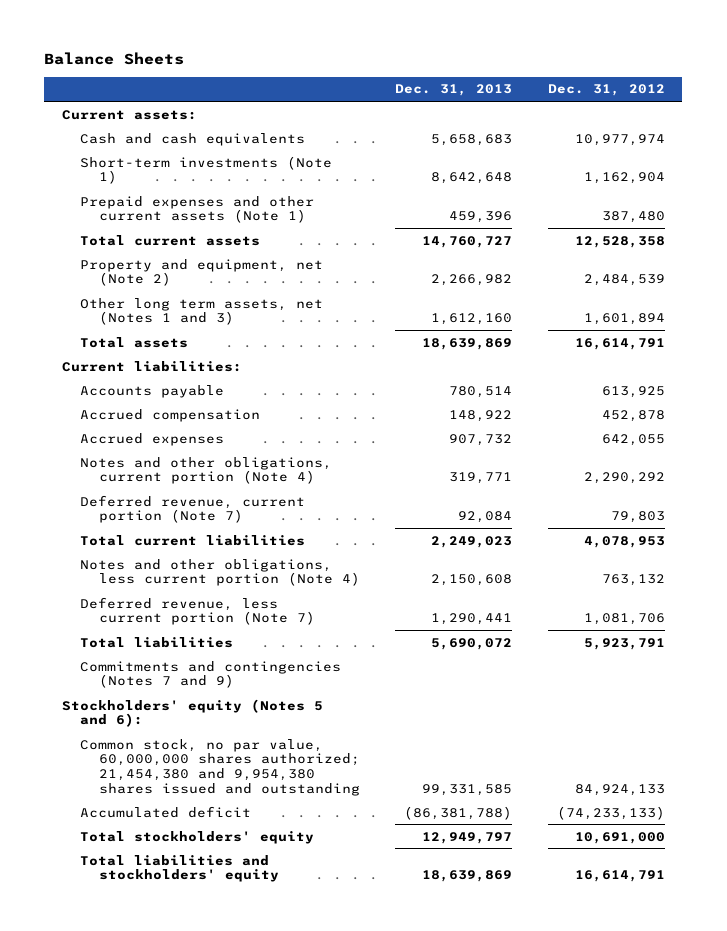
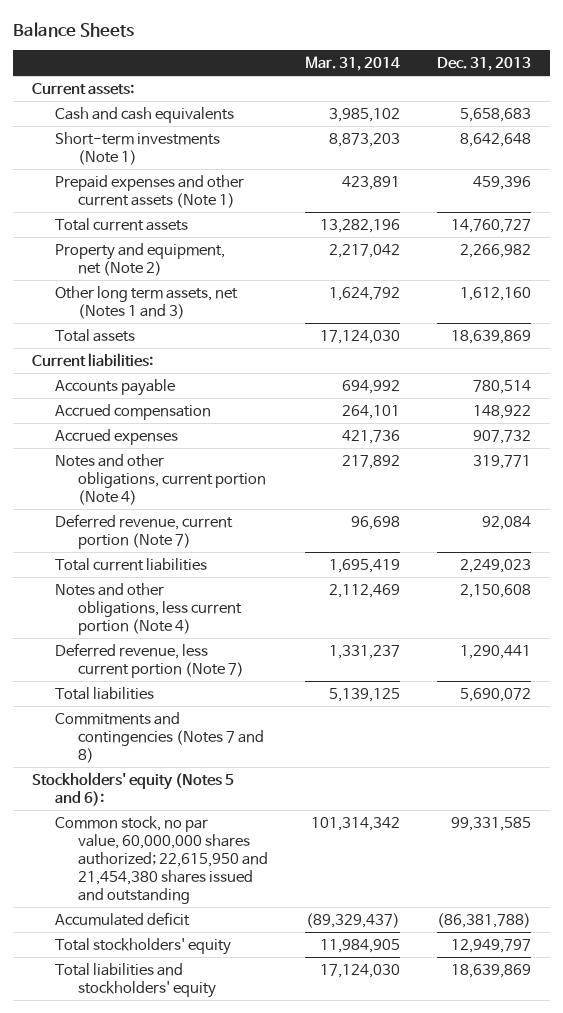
[547,84,665,97] Dec. 31, 2012 -> none
none -> [305,56,401,72] Mar. 31, 2014
[80,660,342,689] Commitments and contingencies (Notes 7 and 9) -> [54,711,264,763] Commitments and contingencies (Notes 7 and 8)
[80,738,360,796] Common stock, no par value, 60,000,000 shares authorized; 21,454,380 and 9,954,380 shares issued and outstanding -> [54,815,268,905] Common stock, no par value, 60,000,000 shares authorized; 22,615,950 and 21,454,380 shares issued and outstanding

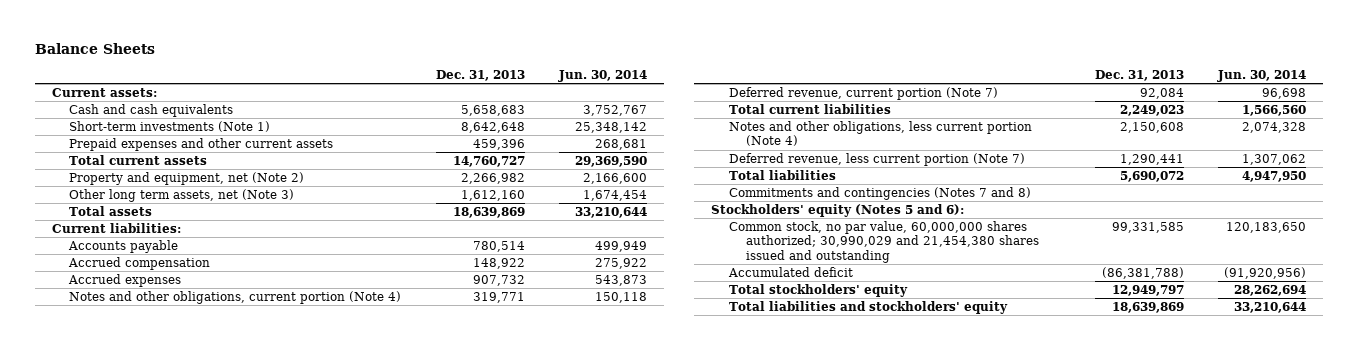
[305,56,401,72] Mar. 31, 2014 -> none
none -> [557,69,647,82] Jun. 30, 2014
[54,174,244,208] Prepaid expenses and other current assets (Note 1) -> [69,138,334,152] Prepaid expenses and other current assets
[54,285,238,319] Other long term assets, net (Notes 1 and 3) -> [69,189,295,203] Other long term assets, net (Note 3)
[54,815,268,905] Common stock, no par value, 60,000,000 shares authorized; 22,615,950 and 21,454,380 shares issued and outstanding -> [728,221,1039,263] Common stock, no par value, 60,000,000 shares authorized; 30,990,029 and 21,454,380 shares issued and outstanding

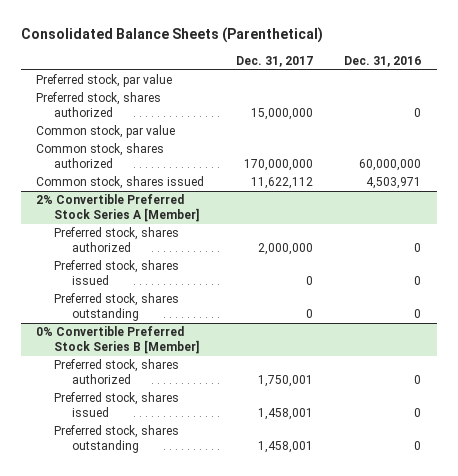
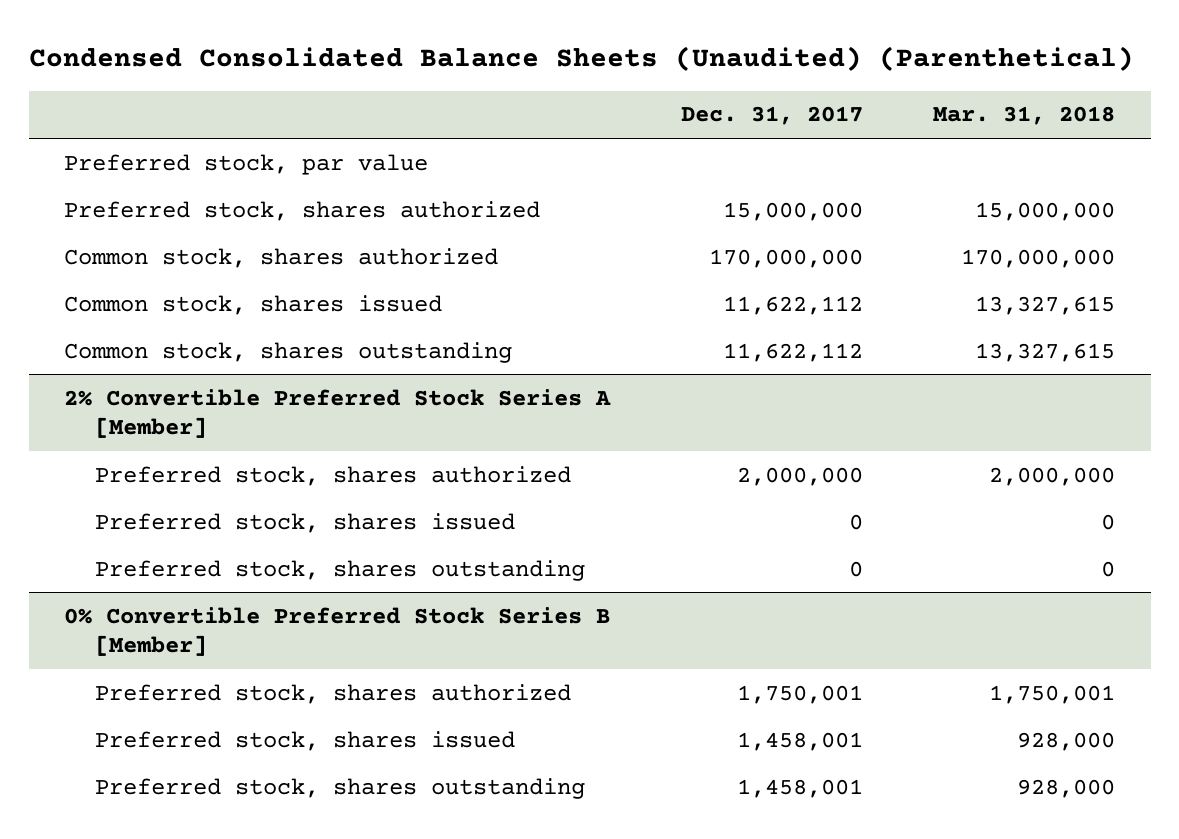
[20,27,323,44] Consolidated Balance Sheets (Parenthetical) -> [28,46,1134,72] Condensed Consolidated Balance Sheets (Unaudited) (Parenthetical)
[344,55,422,67] Dec. 31, 2016 -> none
none -> [933,106,1116,126] Mar. 31, 2018
[36,125,176,139] Common stock, par value -> none
none -> [64,341,513,363] Common stock, shares outstanding

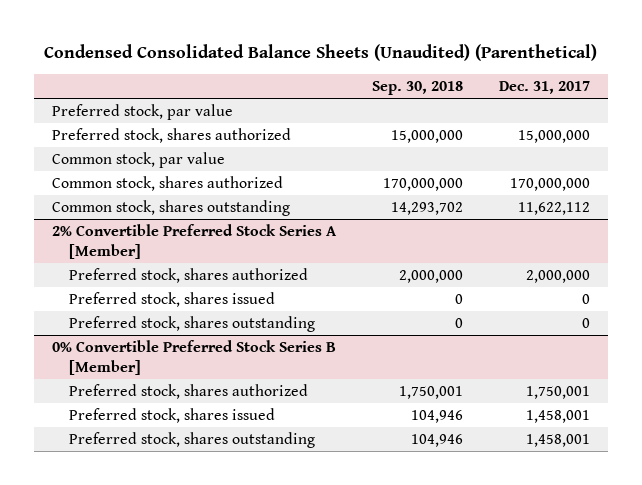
[933,106,1116,126] Mar. 31, 2018 -> none
none -> [371,80,463,95] Sep. 30, 2018
none -> [51,151,225,168] Common stock, par value
[64,294,443,315] Common stock, shares issued -> none

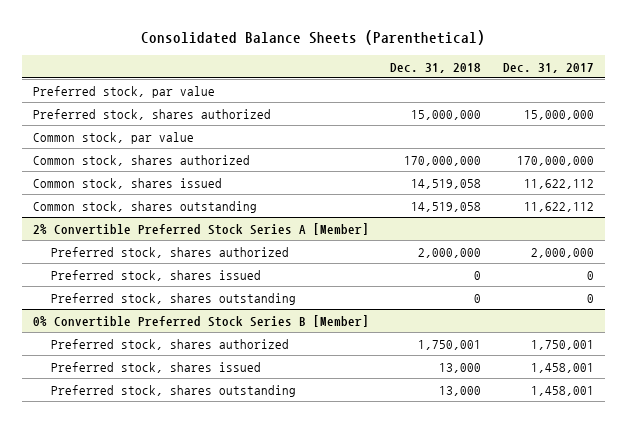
[43,44,597,62] Condensed Consolidated Balance Sheets (Unaudited) (Parenthetical) -> [141,29,486,45] Consolidated Balance Sheets (Parenthetical)
[371,80,463,95] Sep. 30, 2018 -> none
none -> [390,62,482,73] Dec. 31, 2018
none -> [32,177,222,189] Common stock, shares issued

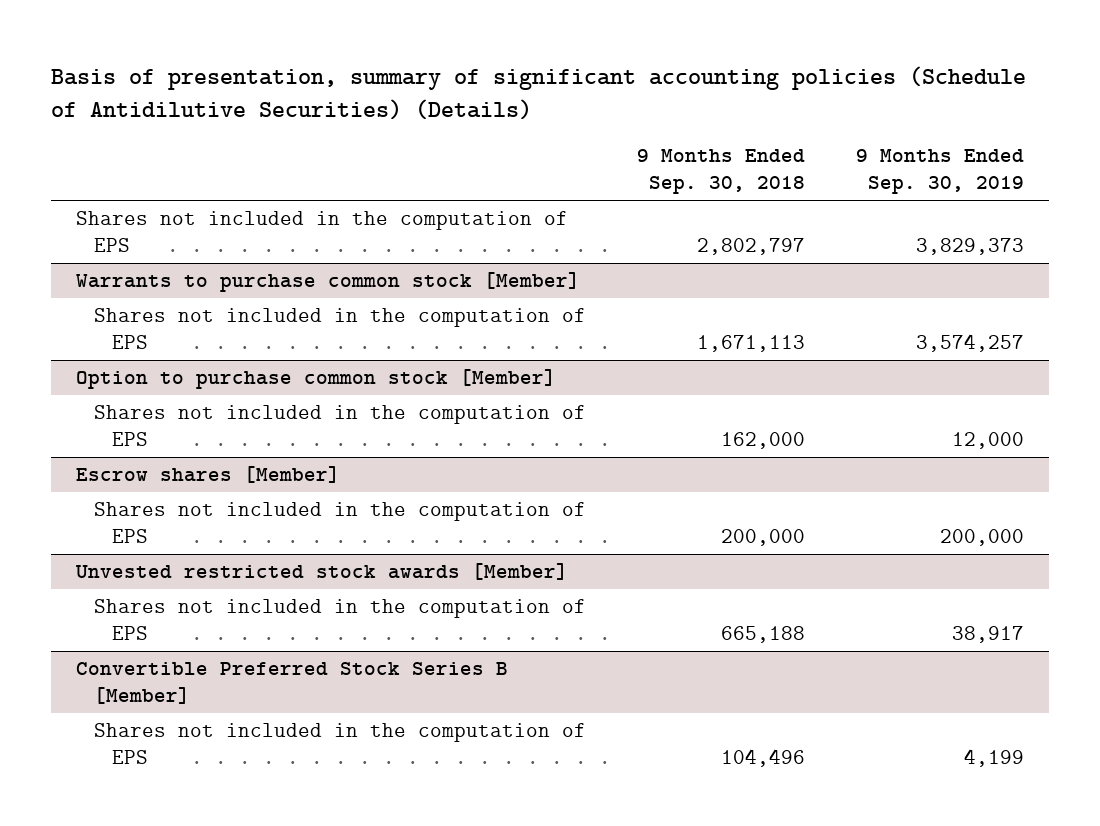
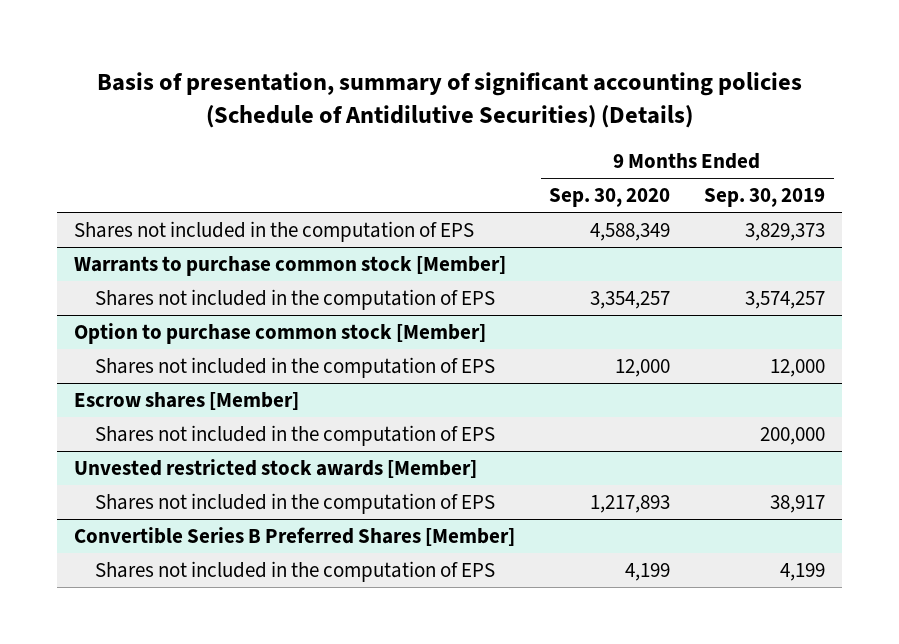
[636,149,805,195] 9 Months Ended Sep. 30, 2018 -> none
none -> [549,188,671,208] Sep. 30, 2020
[76,661,509,704] Convertible Preferred Stock Series B [Member] -> [74,527,516,547] Convertible Series B Preferred Shares [Member]

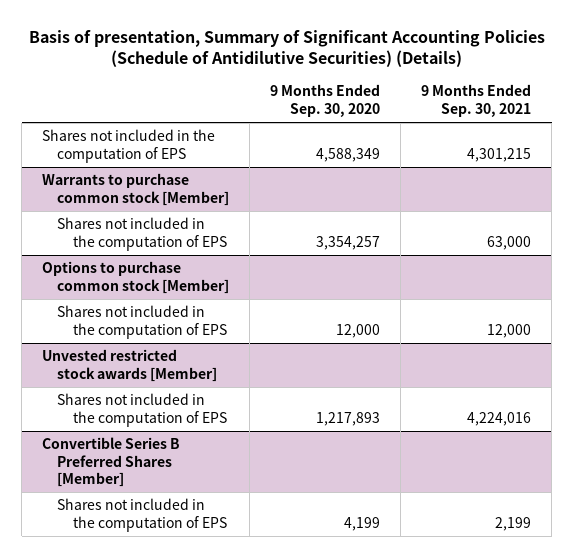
[96,72,802,128] Basis of presentation, summary of significant accounting policies (Schedule of Antidilutive Securities) (Details) -> [28,29,545,68] Basis of presentation, Summary of Significant Accounting Policies (Schedule of Antidilutive Securities) (Details)
[704,188,826,208] Sep. 30, 2019 -> none
none -> [421,84,532,117] 9 Months Ended Sep. 30, 2021
[74,323,487,345] Option to purchase common stock [Member] -> [42,261,230,294] Options to purchase common stock [Member]
[74,392,300,411] Escrow shares [Member] -> none
[95,425,496,447] Shares not included in the computation of EPS -> none

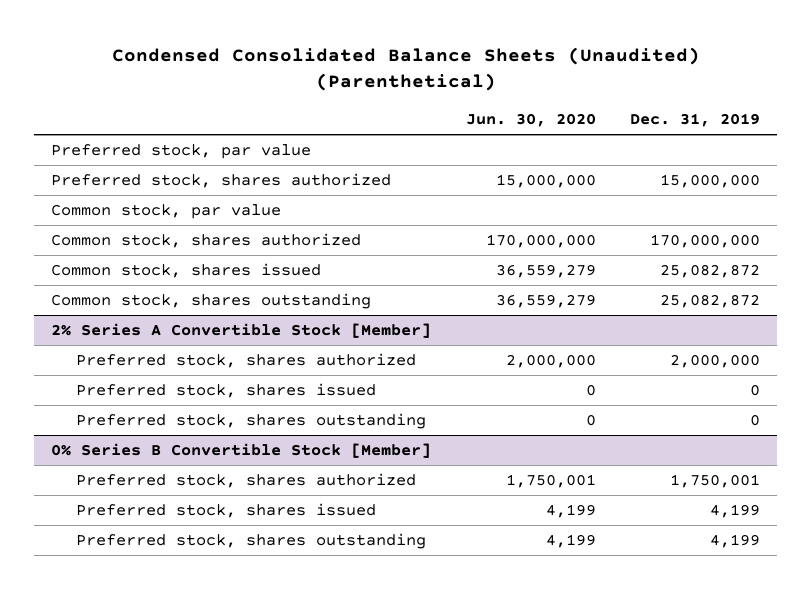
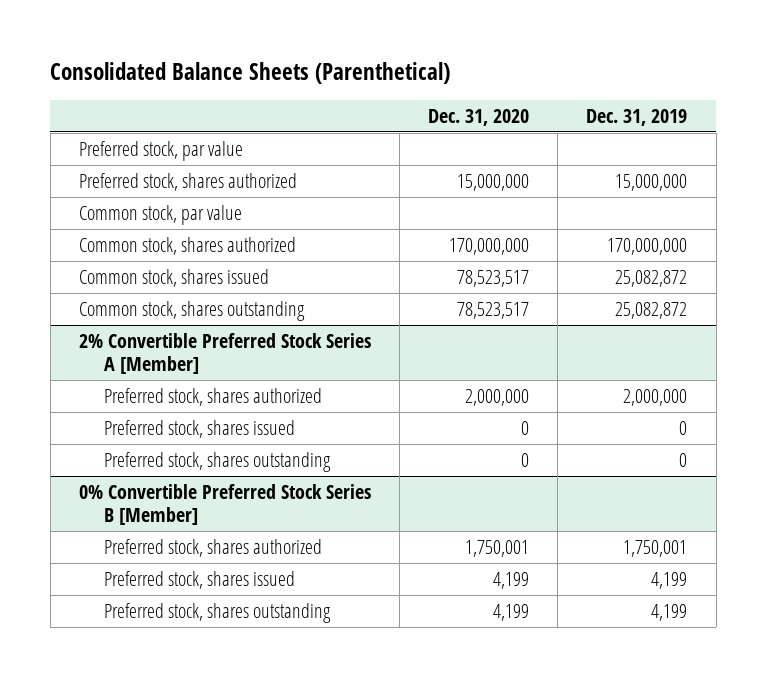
[111,46,700,91] Condensed Consolidated Balance Sheets (Unaudited) (Parenthetical) -> [50,62,451,85] Consolidated Balance Sheets (Parenthetical)
[465,113,596,128] Jun. 30, 2020 -> none
none -> [428,108,530,126] Dec. 31, 2020
[51,323,432,339] 2% Series A Convertible Stock [Member] -> [78,333,371,375] 2% Convertible Preferred Stock Series A [Member]
[51,443,432,459] 0% Series B Convertible Stock [Member] -> [78,484,371,526] 0% Convertible Preferred Stock Series B [Member]

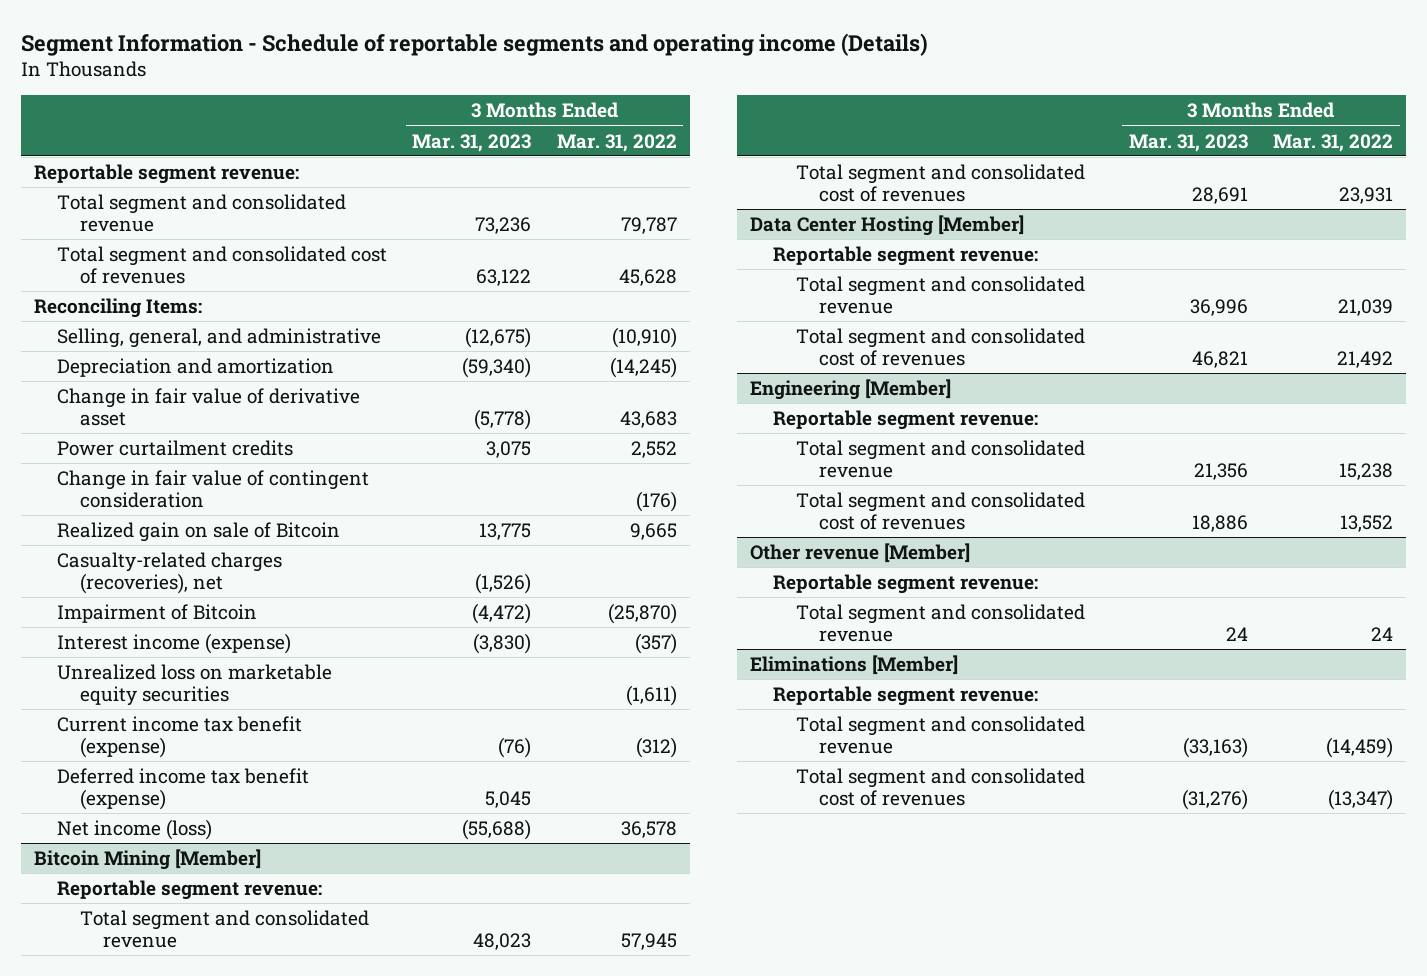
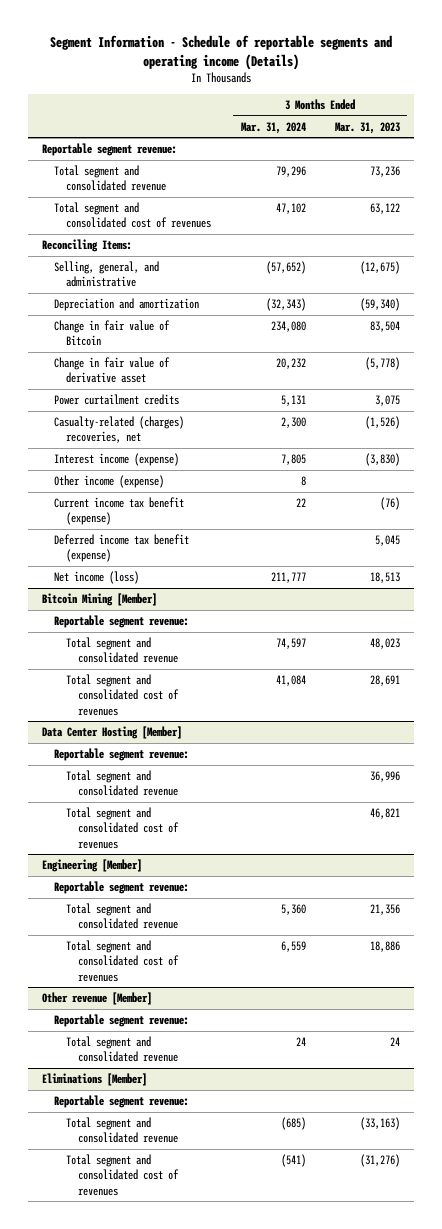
[556,133,677,152] Mar. 31, 2022 -> none
none -> [240,121,306,134] Mar. 31, 2024
none -> [54,320,171,347] Change in fair value of Bitcoin
[56,470,369,509] Change in fair value of contingent consideration -> none
[56,522,340,543] Realized gain on sale of Bitcoin -> none
[56,604,257,624] Impairment of Bitcoin -> none
[56,552,282,595] Casualty-related charges (recoveries), net -> [54,416,185,444] Casualty-related (charges) recoveries, net
[56,664,332,707] Unrealized loss on marketable equity securities -> none
none -> [54,475,165,489] Other income (expense)
[462,819,532,841] (55,688) -> [369,572,400,584] 18,513

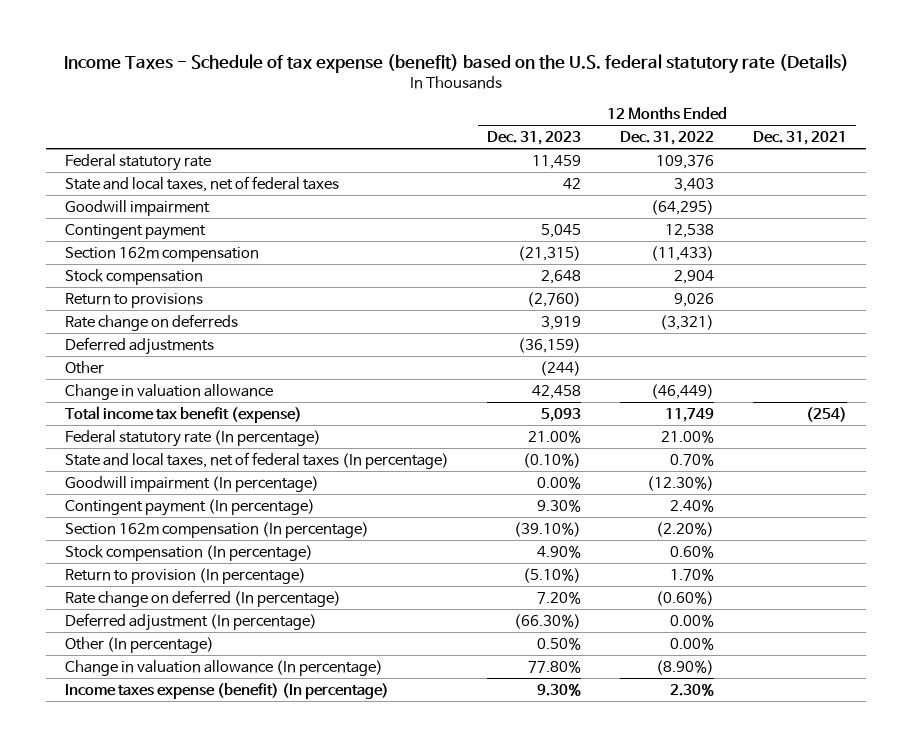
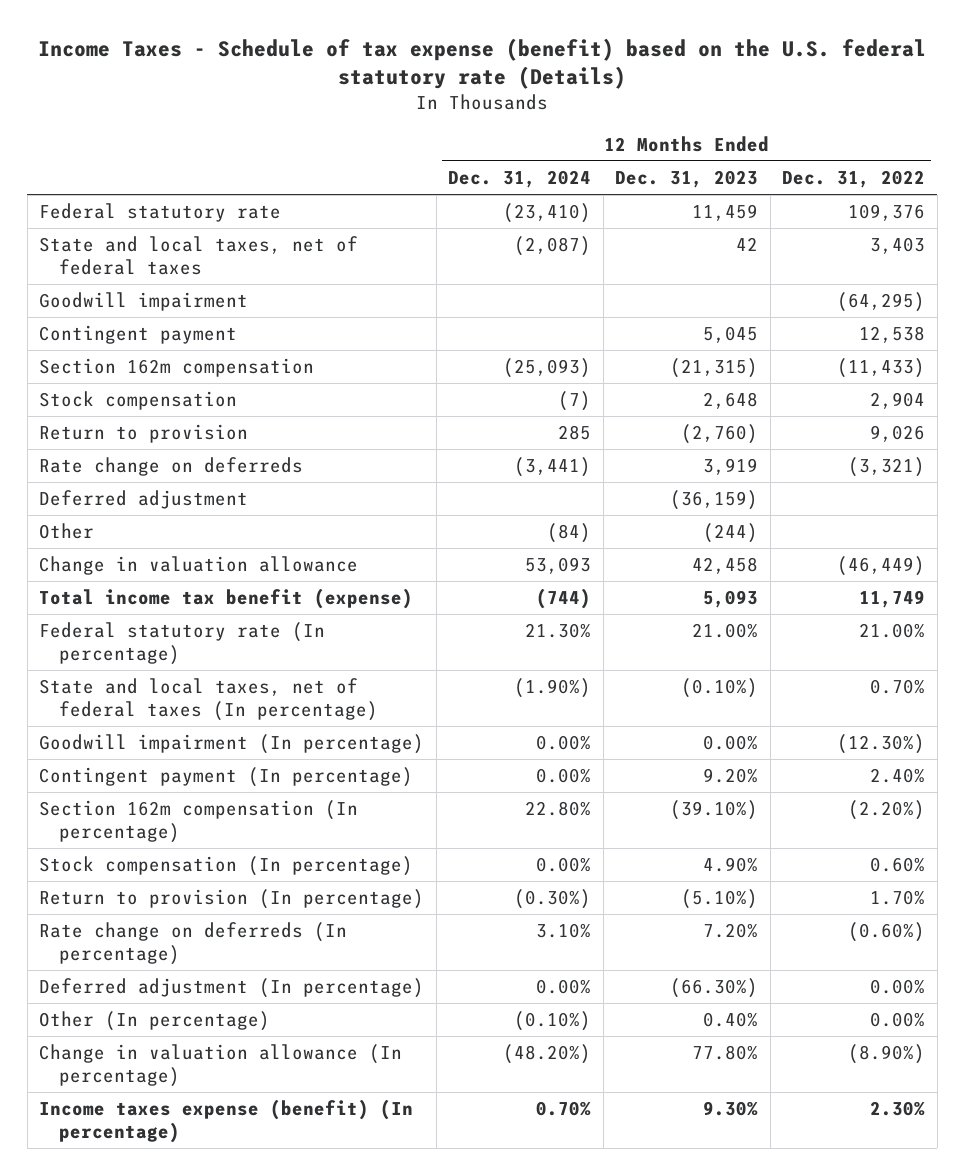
[752,130,847,145] Dec. 31, 2021 -> none
none -> [448,169,592,188] Dec. 31, 2024
[64,292,203,308] Return to provisions -> [39,424,249,444] Return to provision
[64,336,214,355] Deferred adjustments -> [39,490,249,510] Deferred adjustment
[537,498,582,512] 9.30% -> [703,768,759,784] 9.20%
[64,589,341,607] Rate change on deferred (In percentage) -> [39,922,348,965] Rate change on deferreds (In percentage)
[537,636,582,650] 0.50% -> [703,1012,759,1028] 0.40%

